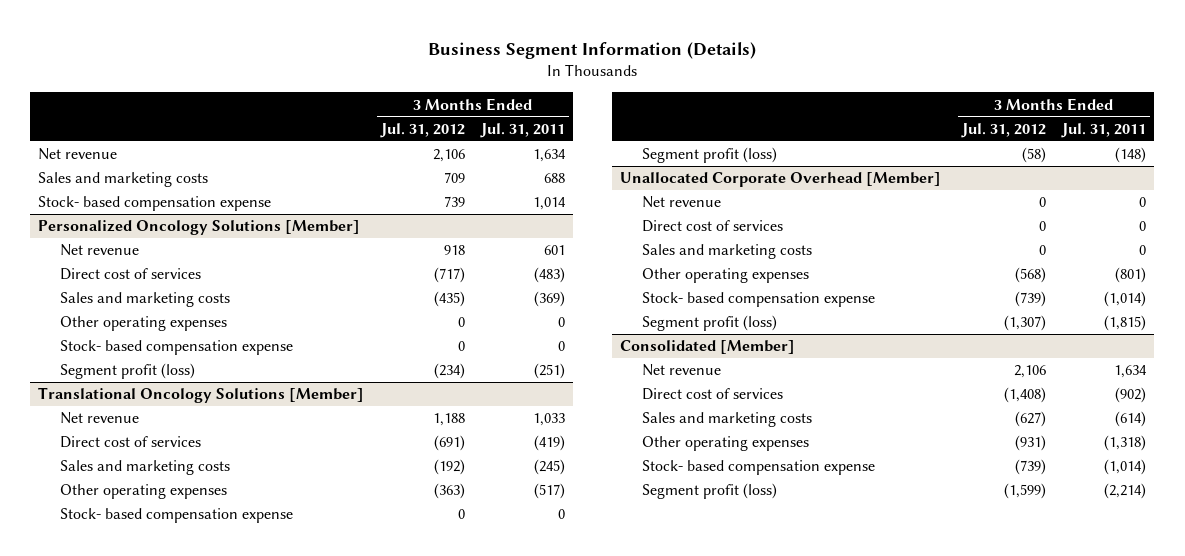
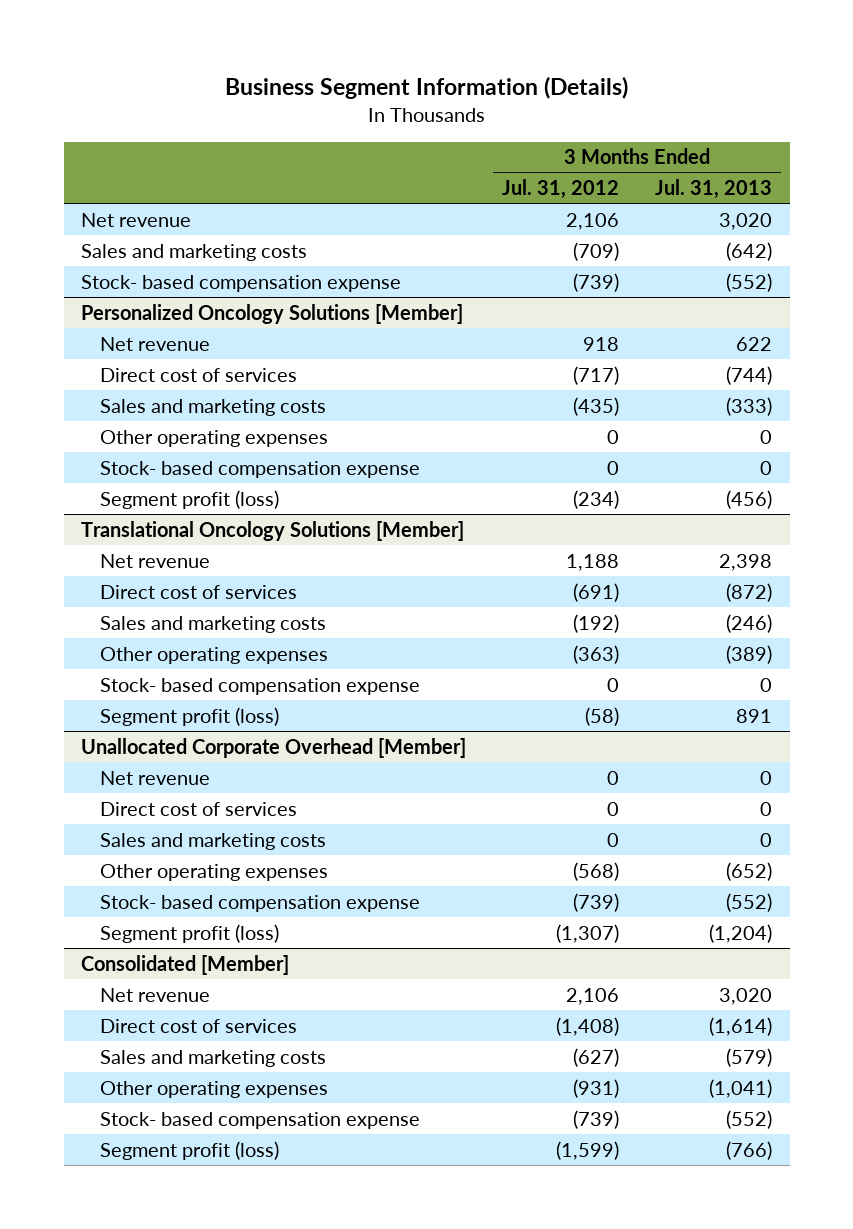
[479,122,565,138] Jul. 31, 2011 -> none
none -> [654,179,772,200] Jul. 31, 2013
[443,172,465,184] 709 -> [573,241,620,261] (709)
[443,196,465,208] 739 -> [573,272,620,292] (739)

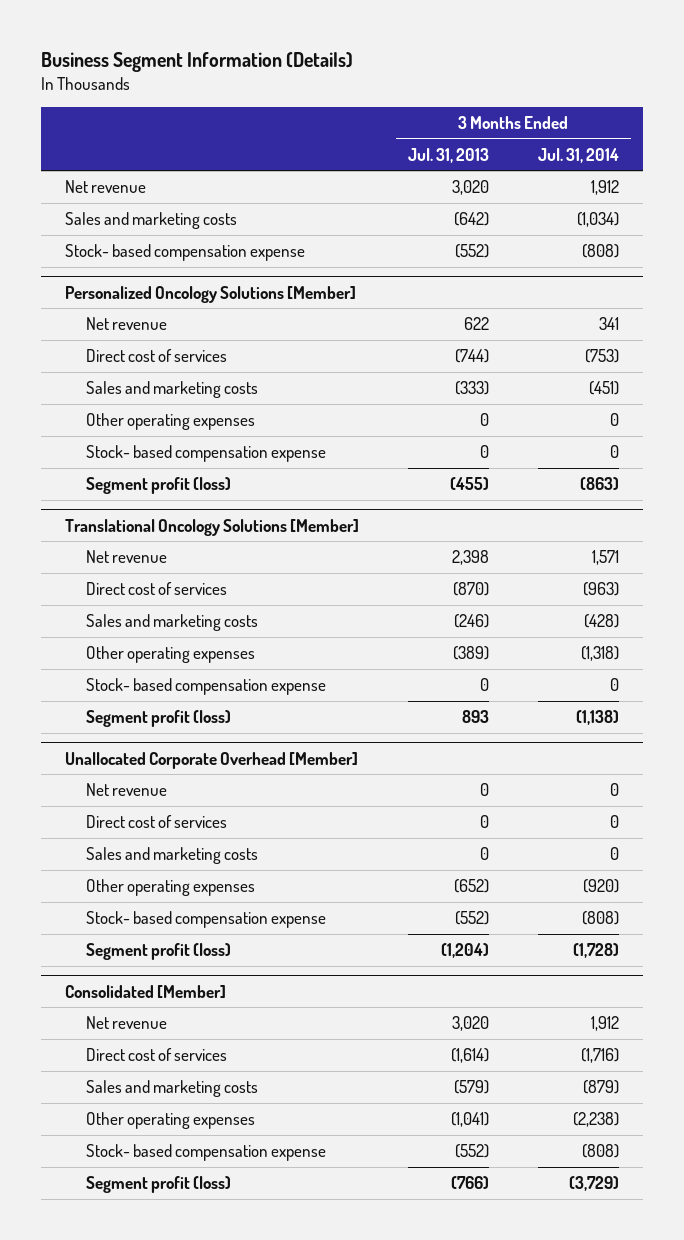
[502,179,620,200] Jul. 31, 2012 -> none
none -> [537,147,619,163] Jul. 31, 2014
[725,489,772,509] (456) -> [449,477,489,491] (455)
[725,582,772,602] (872) -> [452,582,489,597] (870)
[735,708,772,723] 891 -> [461,710,489,724] 893

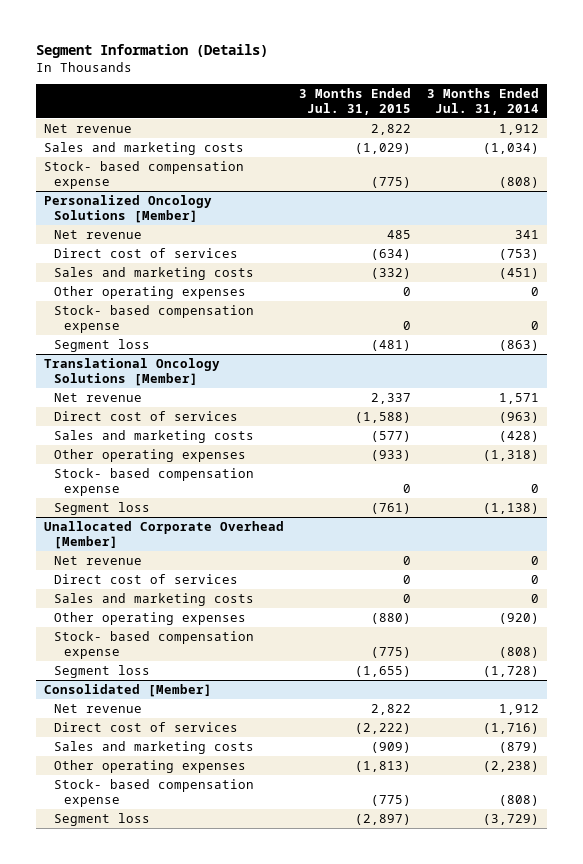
[40,52,353,73] Business Segment Information (Details) -> [35,43,268,58] Segment Information (Details)
[407,147,489,163] Jul. 31, 2013 -> none
none -> [299,87,412,115] 3 Months Ended Jul. 31, 2015
[86,477,232,495] Segment profit (loss) -> [53,338,150,352] Segment loss
[86,710,232,728] Segment profit (loss) -> [53,501,150,515] Segment loss
[86,943,232,961] Segment profit (loss) -> [53,664,150,678] Segment loss
[86,1176,232,1194] Segment profit (loss) -> [53,812,150,826] Segment loss

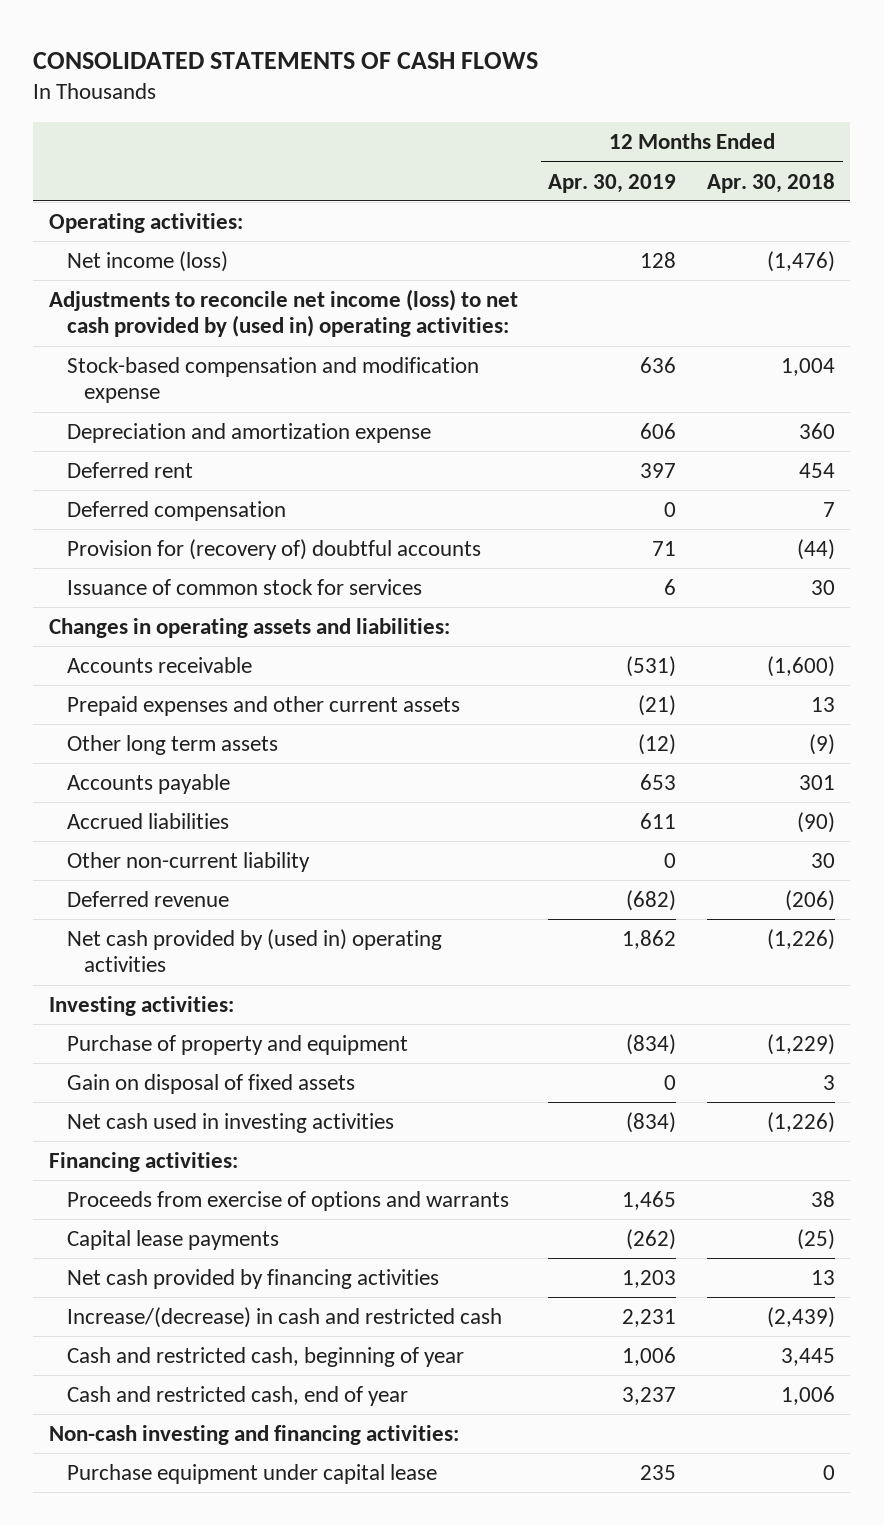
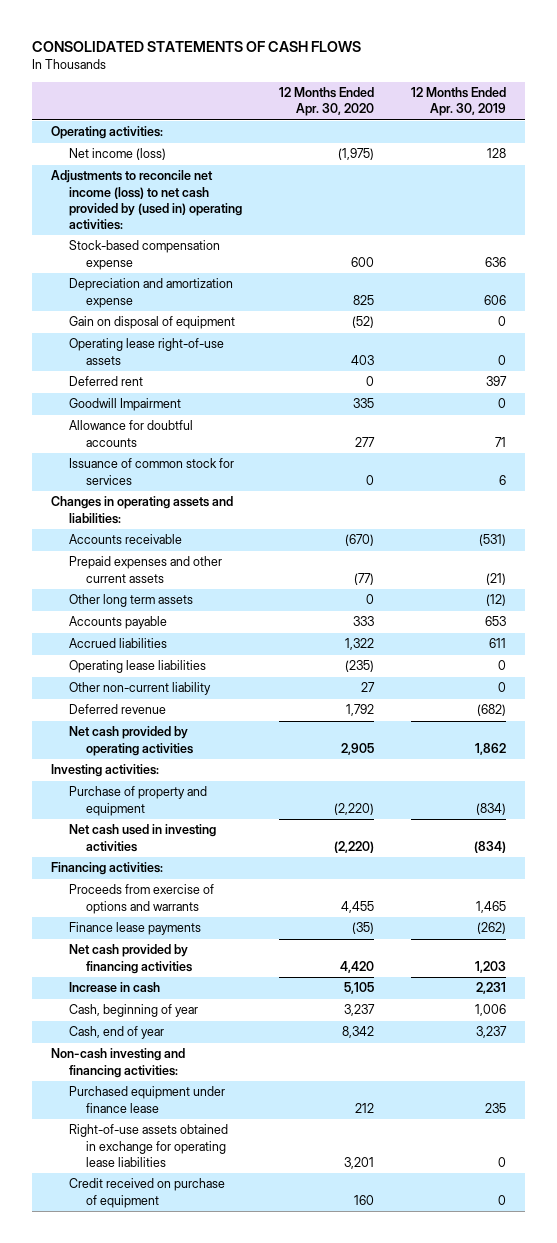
[707,172,836,193] Apr. 30, 2018 -> none
none -> [278,87,374,117] 12 Months Ended Apr. 30, 2020
[66,357,479,404] Stock-based compensation and modification expense -> [68,240,220,270] Stock-based compensation expense
none -> [68,316,235,330] Gain on disposal of equipment
none -> [68,338,224,365] Operating lease right-of-use assets
[66,501,286,522] Deferred compensation -> none
none -> [68,398,181,412] Goodwill Impairment
[66,539,481,561] Provision for (recovery of) doubtful accounts -> [68,420,193,447] Allowance for doubtful accounts
none -> [68,660,206,674] Operating lease liabilities
[66,929,442,973] Net cash provided by (used in) operating activities -> [68,726,194,756] Net cash provided by operating activities
[66,1074,355,1095] Gain on disposal of fixed assets -> none
[66,1230,279,1251] Capital lease payments -> [68,922,201,936] Finance lease payments
[66,1307,502,1329] Increase/(decrease) in cash and restricted cash -> [68,982,160,994] Increase in cash
[66,1347,464,1368] Cash and restricted cash, beginning of year -> [68,1004,198,1018] Cash, beginning of year
[66,1386,408,1407] Cash and restricted cash, end of year -> [68,1026,164,1040] Cash, end of year
[66,1464,437,1485] Purchase equipment under capital lease -> [68,1086,225,1113] Purchased equipment under finance lease
none -> [68,1124,228,1167] Right-of-use assets obtained in exchange for operating lease liabilities
none -> [68,1178,225,1208] Credit received on purchase of equipment

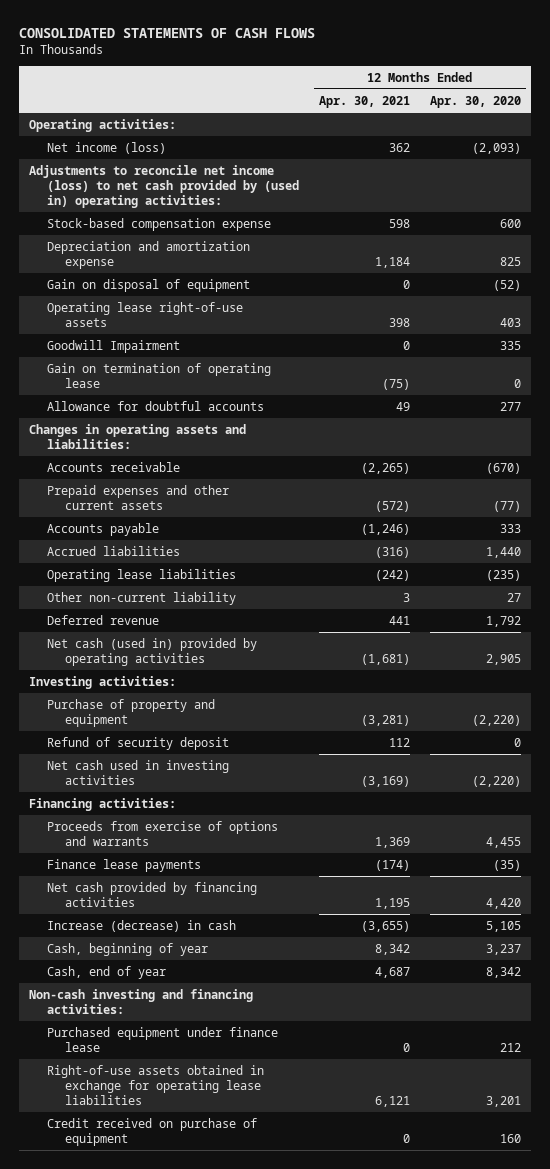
[411,87,507,117] 12 Months Ended Apr. 30, 2019 -> none
none -> [319,95,411,108] Apr. 30, 2021
[337,148,374,161] (1,975) -> [472,142,522,154] (2,093)
[68,376,143,387] Deferred rent -> none
none -> [46,362,271,388] Gain on termination of operating lease
[68,458,234,485] Issuance of common stock for services -> none
[68,594,193,608] Other long term assets -> none
[344,638,374,651] 1,322 -> [486,546,522,558] 1,440
[68,726,194,756] Net cash provided by operating activities -> [46,637,257,666] Net cash (used in) provided by operating activities
none -> [46,736,229,750] Refund of security deposit
[68,982,160,994] Increase in cash -> [46,919,236,932] Increase (decrease) in cash

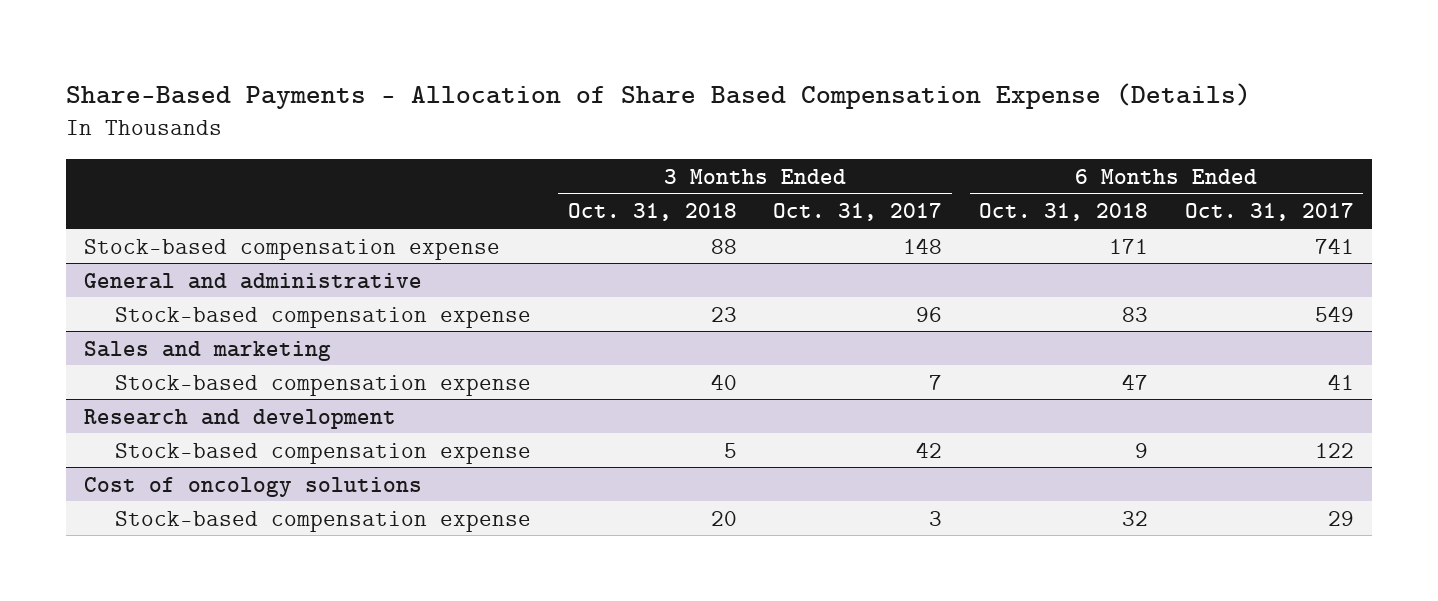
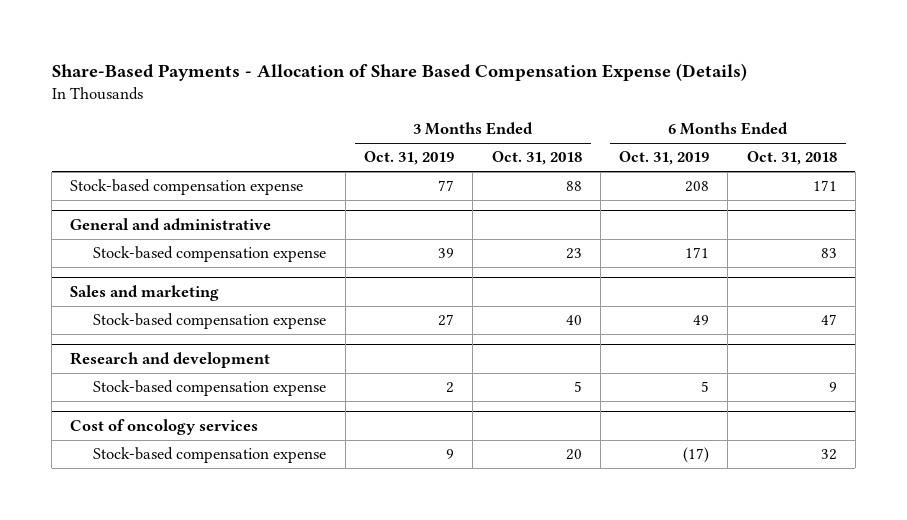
[773,203,943,222] Oct. 31, 2017 -> none
[1184,203,1354,222] Oct. 31, 2017 -> none
none -> [363,151,454,166] Oct. 31, 2019
none -> [619,151,710,166] Oct. 31, 2019
[83,476,422,497] Cost of oncology solutions -> [70,418,259,435] Cost of oncology services

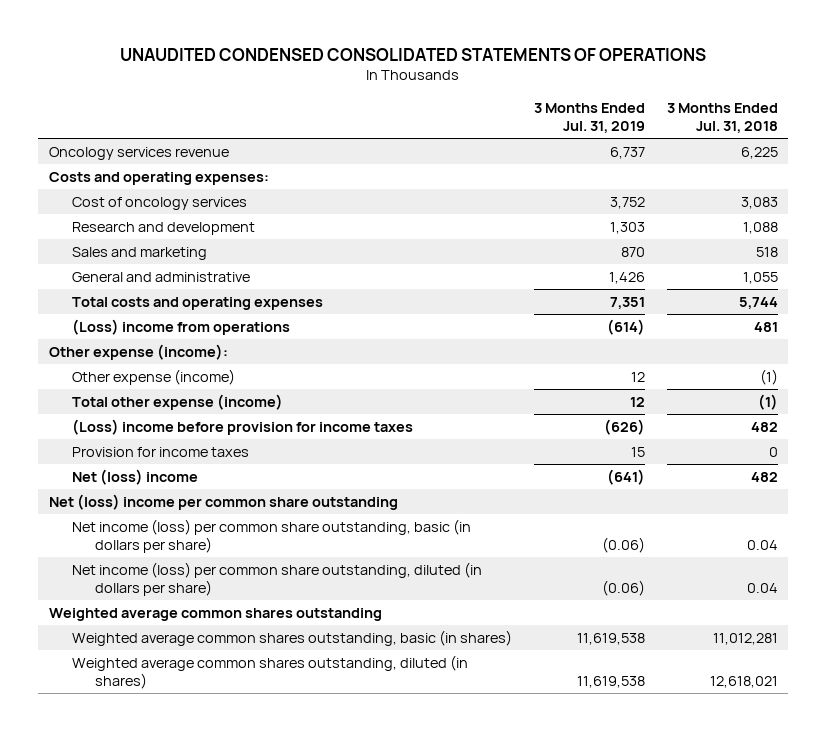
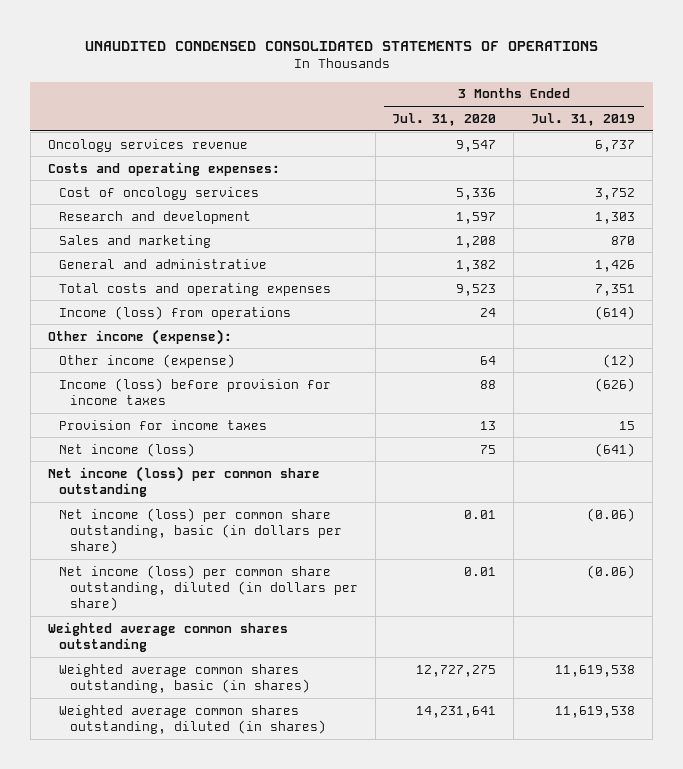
[666,103,778,134] 3 Months Ended Jul. 31, 2018 -> none
none -> [392,112,497,126] Jul. 31, 2020
[71,394,283,411] Total other expense (income) -> none
[71,319,290,336] (Loss) income from operations -> [58,305,291,320] Income (loss) from operations
[48,344,228,361] Other expense (income): -> [47,328,232,345] Other income (expense):
[71,369,235,386] Other expense (income) -> [58,353,235,368] Other income (expense)
[630,372,645,383] 12 -> [603,353,636,368] (12)
[71,419,413,436] (Loss) income before provision for income taxes -> [58,377,331,406] Income (loss) before provision for income taxes
[71,469,198,486] Net (loss) income -> [58,442,195,457] Net income (loss)
[48,494,398,511] Net (loss) income per common share outstanding -> [47,465,320,498] Net income (loss) per common share outstanding

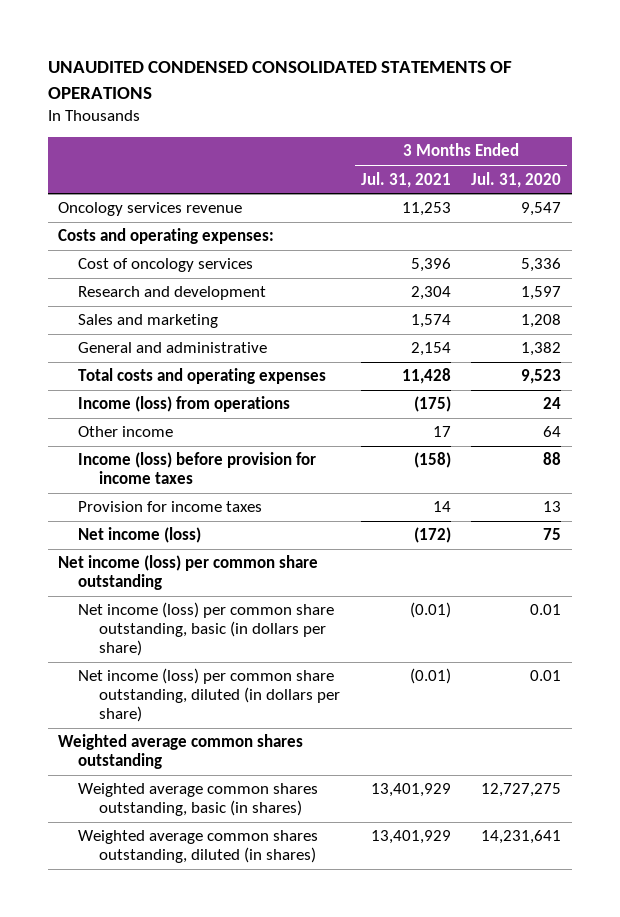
[531,112,636,126] Jul. 31, 2019 -> none
none -> [360,171,451,188] Jul. 31, 2021
[47,328,232,345] Other income (expense): -> none
[58,353,235,368] Other income (expense) -> [78,426,174,438] Other income

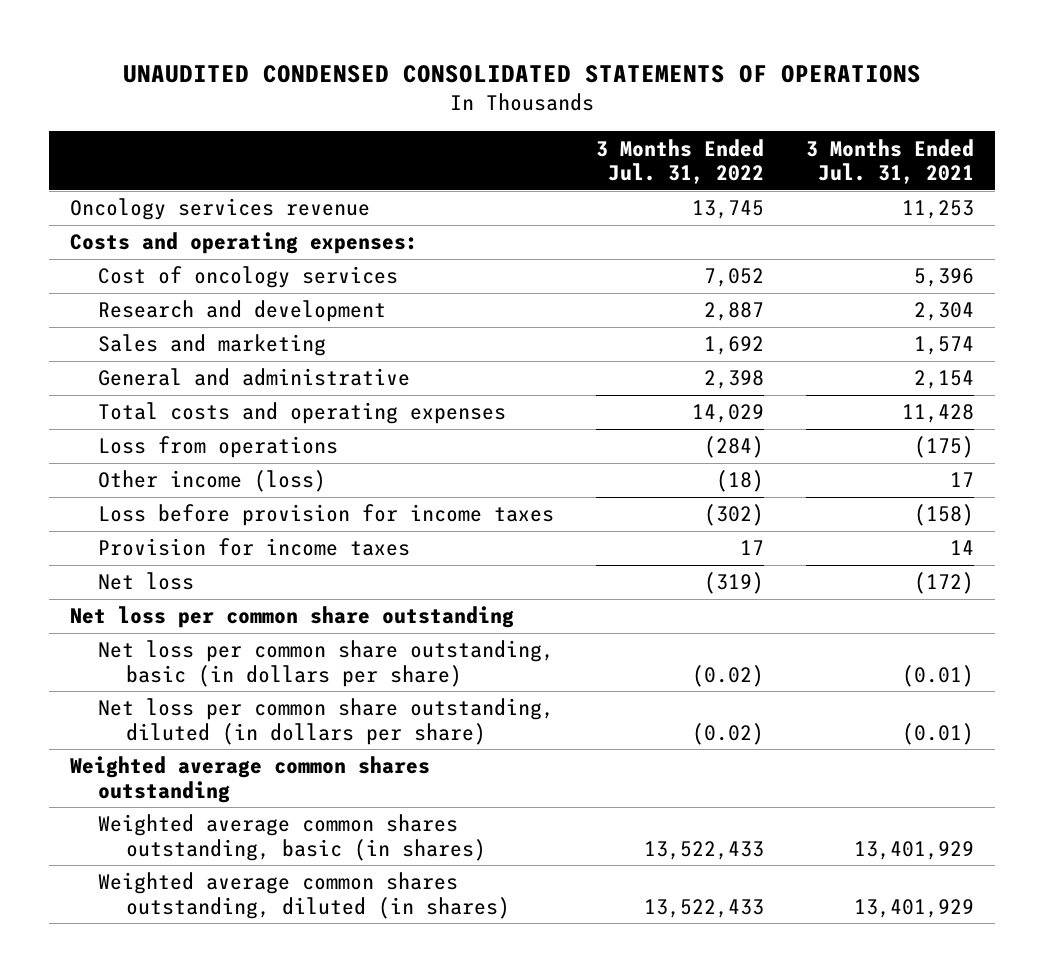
[471,171,562,188] Jul. 31, 2020 -> none
none -> [595,138,764,185] 3 Months Ended Jul. 31, 2022
[78,396,291,413] Income (loss) from operations -> [97,436,338,459] Loss from operations
[78,426,174,438] Other income -> [97,470,326,493] Other income (loss)
[78,452,317,485] Income (loss) before provision for income taxes -> [97,504,554,527] Loss before provision for income taxes
[78,527,202,544] Net income (loss) -> [97,572,194,591] Net loss
[58,555,319,591] Net income (loss) per common share outstanding -> [70,606,515,629] Net loss per common share outstanding
[78,602,335,657] Net income (loss) per common share outstanding, basic (in dollars per share) -> [97,640,554,687] Net loss per common share outstanding, basic (in dollars per share)
[78,668,340,723] Net income (loss) per common share outstanding, diluted (in dollars per share) -> [97,698,554,745] Net loss per common share outstanding, diluted (in dollars per share)

